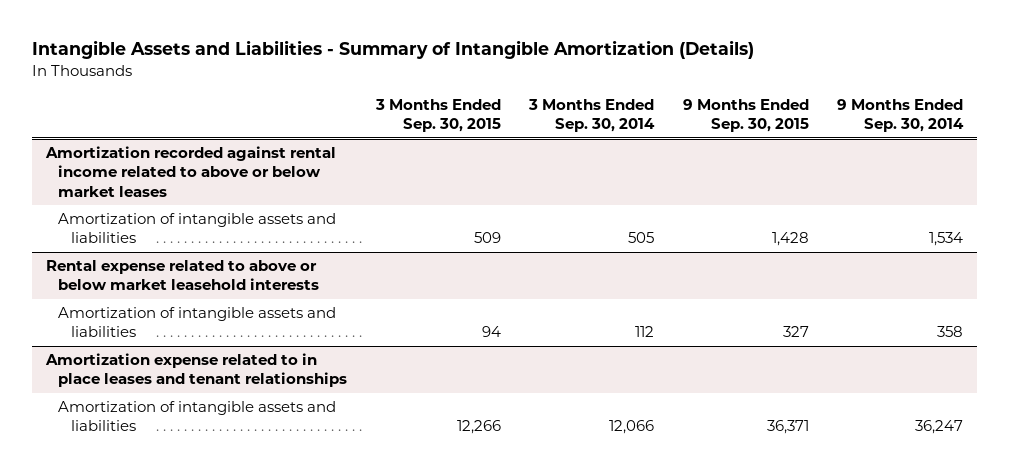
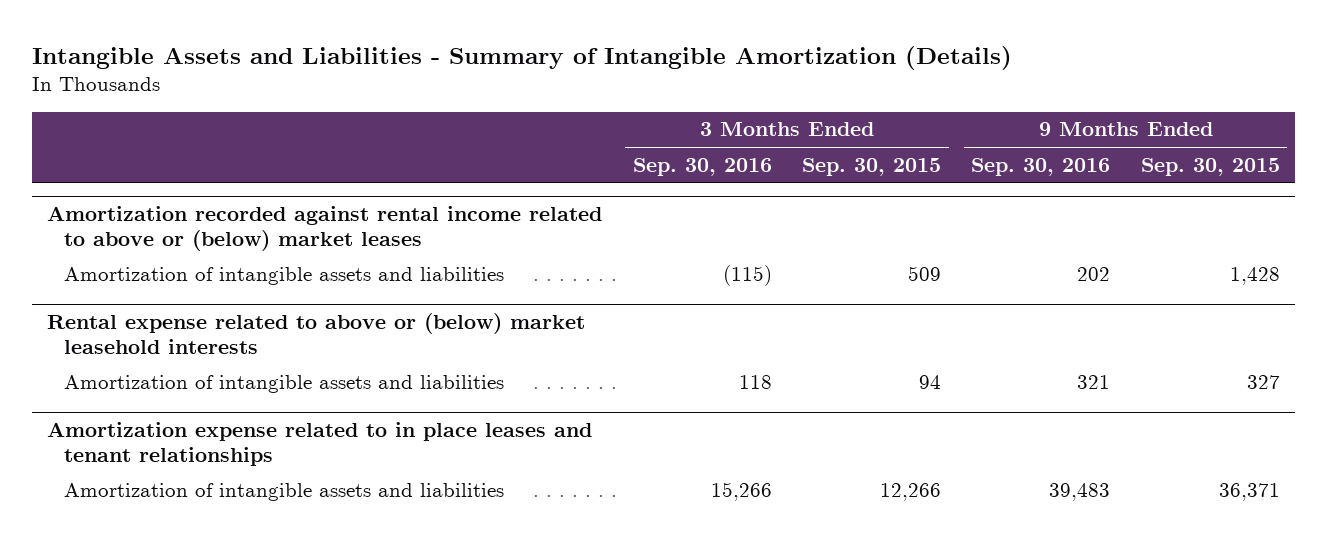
[528,98,656,133] 3 Months Ended Sep. 30, 2014 -> none
[836,98,964,133] 9 Months Ended Sep. 30, 2014 -> none
none -> [632,157,772,176] Sep. 30, 2016
none -> [971,157,1111,176] Sep. 30, 2016
[45,145,337,197] Amortization recorded against rental income related to above or below market leases -> [47,206,603,251] Amortization recorded against rental income related to above or (below) market leases
[46,259,320,291] Rental expense related to above or below market leasehold interests -> [47,313,586,354] Rental expense related to above or (below) market leasehold interests

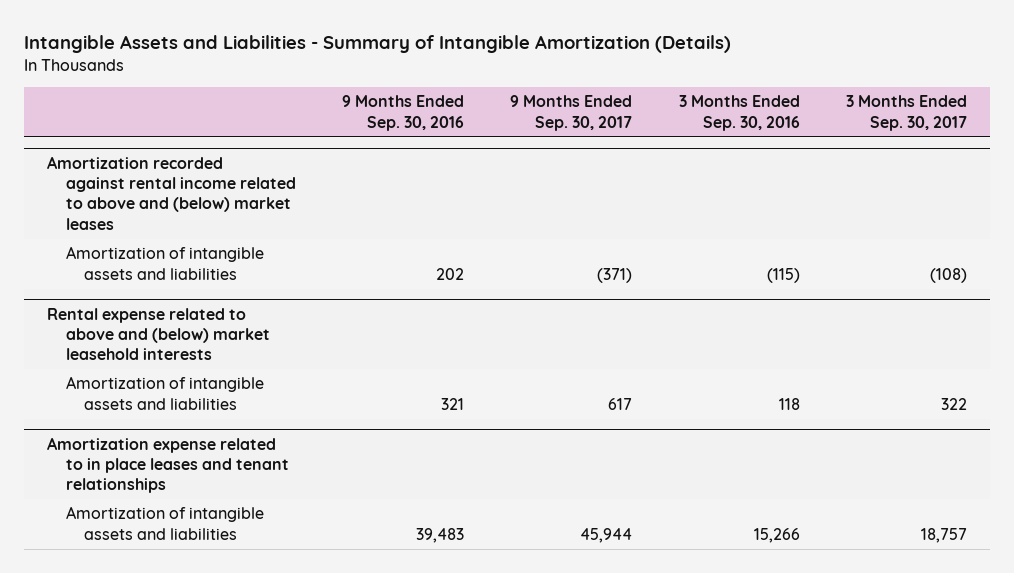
[801,157,941,176] Sep. 30, 2015 -> none
[1140,157,1280,176] Sep. 30, 2015 -> none
none -> [510,95,633,131] 9 Months Ended Sep. 30, 2017
none -> [845,95,967,131] 3 Months Ended Sep. 30, 2017
[47,206,603,251] Amortization recorded against rental income related to above or (below) market leases -> [47,155,296,230] Amortization recorded against rental income related to above and (below) market leases
[47,313,586,354] Rental expense related to above or (below) market leasehold interests -> [47,307,270,361] Rental expense related to above and (below) market leasehold interests

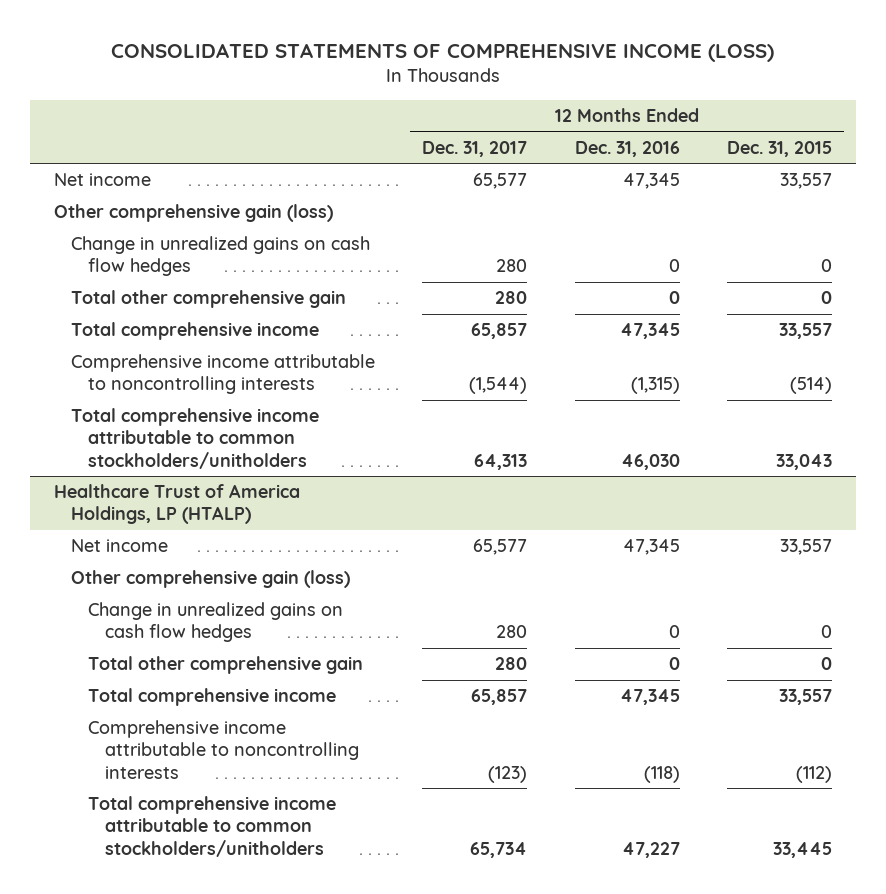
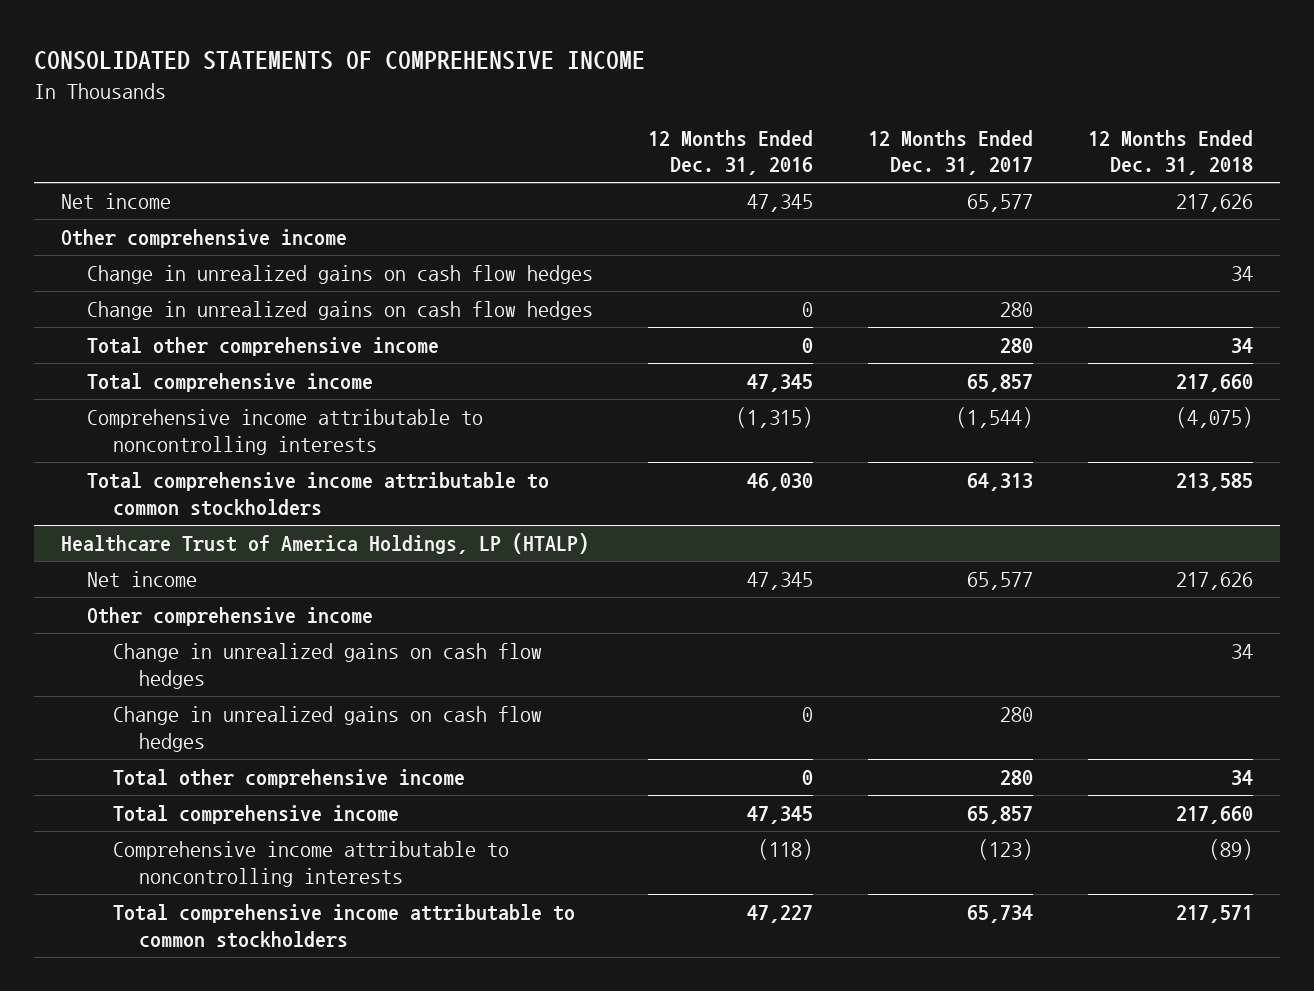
[111,43,775,63] CONSOLIDATED STATEMENTS OF COMPREHENSIVE INCOME (LOSS) -> [33,50,645,70] CONSOLIDATED STATEMENTS OF COMPREHENSIVE INCOME
[727,141,833,158] Dec. 31, 2015 -> none
none -> [1087,129,1253,176] 12 Months Ended Dec. 31, 2018
[54,204,334,223] Other comprehensive gain (loss) -> [61,229,348,249] Other comprehensive income
none -> [87,265,594,285] Change in unrealized gains on cash flow hedges
[70,290,346,309] Total other comprehensive gain -> [87,337,440,357] Total other comprehensive income
[70,408,319,469] Total comprehensive income attributable to common stockholders/unitholders -> [87,472,550,516] Total comprehensive income attributable to common stockholders
[70,570,350,589] Other comprehensive gain (loss) -> [87,607,374,627] Other comprehensive income
none -> [112,643,542,689] Change in unrealized gains on cash flow hedges
[87,656,363,675] Total other comprehensive gain -> [112,769,465,789] Total other comprehensive income
[87,796,336,857] Total comprehensive income attributable to common stockholders/unitholders -> [112,904,575,948] Total comprehensive income attributable to common stockholders

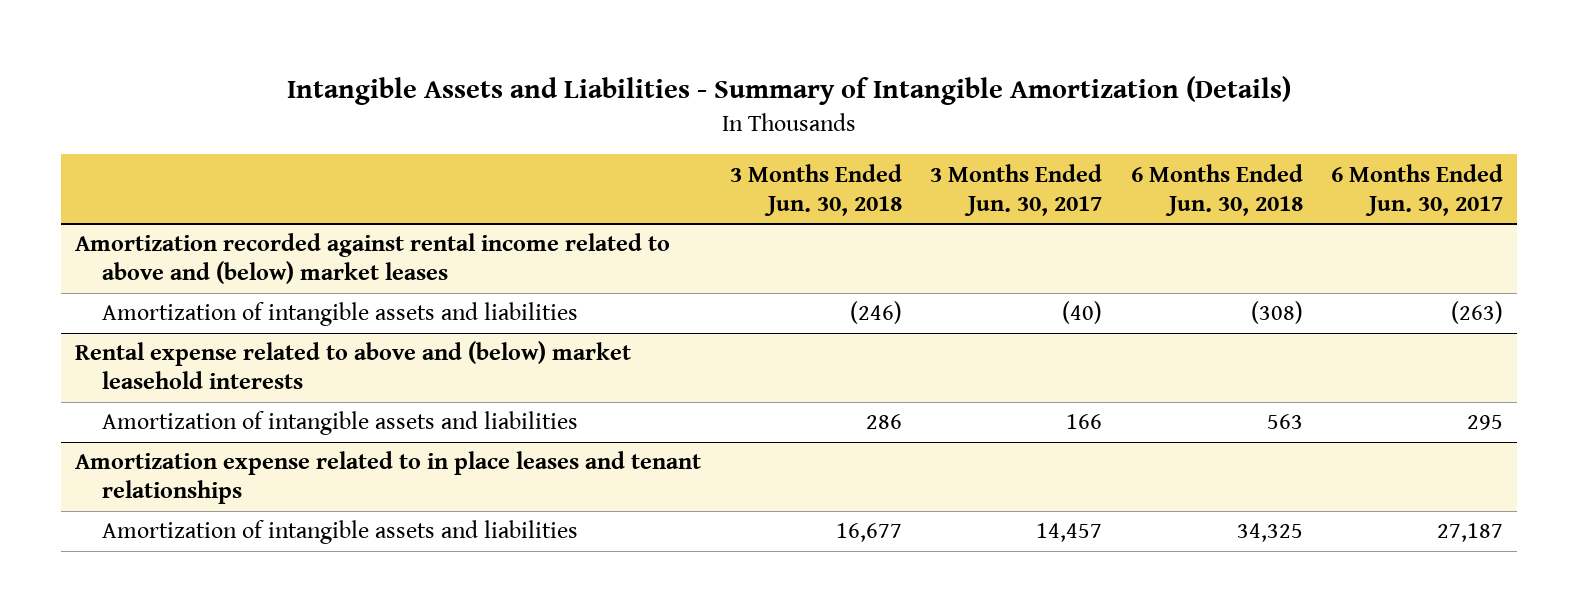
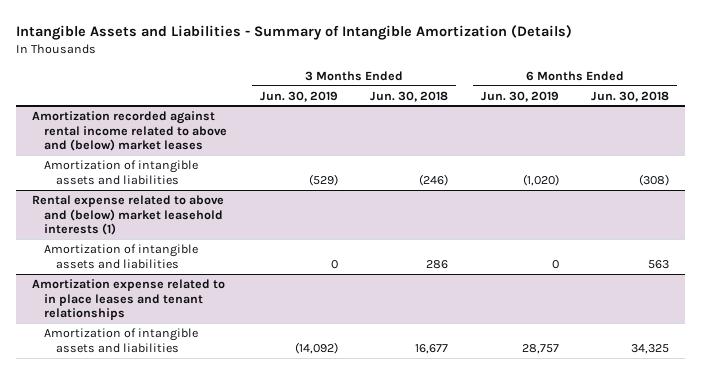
[930,163,1103,216] 3 Months Ended Jun. 30, 2017 -> none
[1330,163,1503,216] 6 Months Ended Jun. 30, 2017 -> none
none -> [259,90,338,102] Jun. 30, 2019
none -> [480,90,559,102] Jun. 30, 2019
[75,341,632,390] Rental expense related to above and (below) market leasehold interests -> [32,194,225,236] Rental expense related to above and (below) market leasehold interests (1)

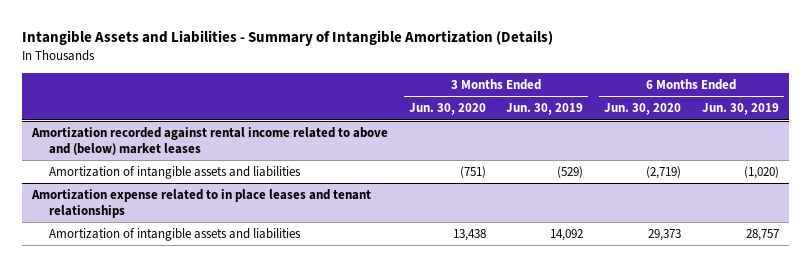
[370,90,449,102] Jun. 30, 2018 -> none
[591,90,670,102] Jun. 30, 2018 -> none
none -> [408,103,486,116] Jun. 30, 2020
none -> [603,103,681,116] Jun. 30, 2020
[32,194,225,236] Rental expense related to above and (below) market leasehold interests (1) -> none
[44,243,199,269] Amortization of intangible assets and liabilities -> none
[294,341,338,354] (14,092) -> [550,228,584,241] 14,092

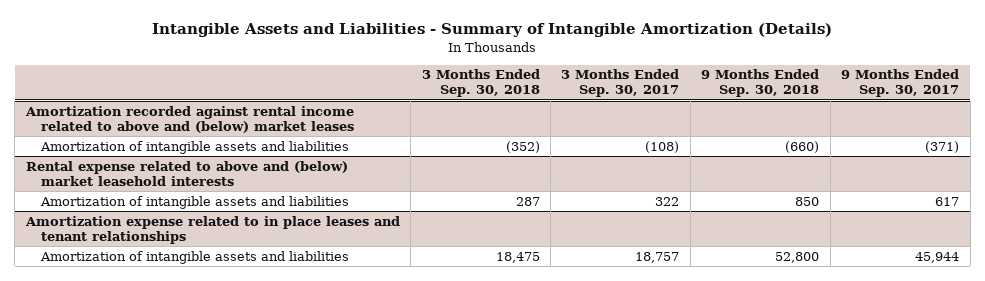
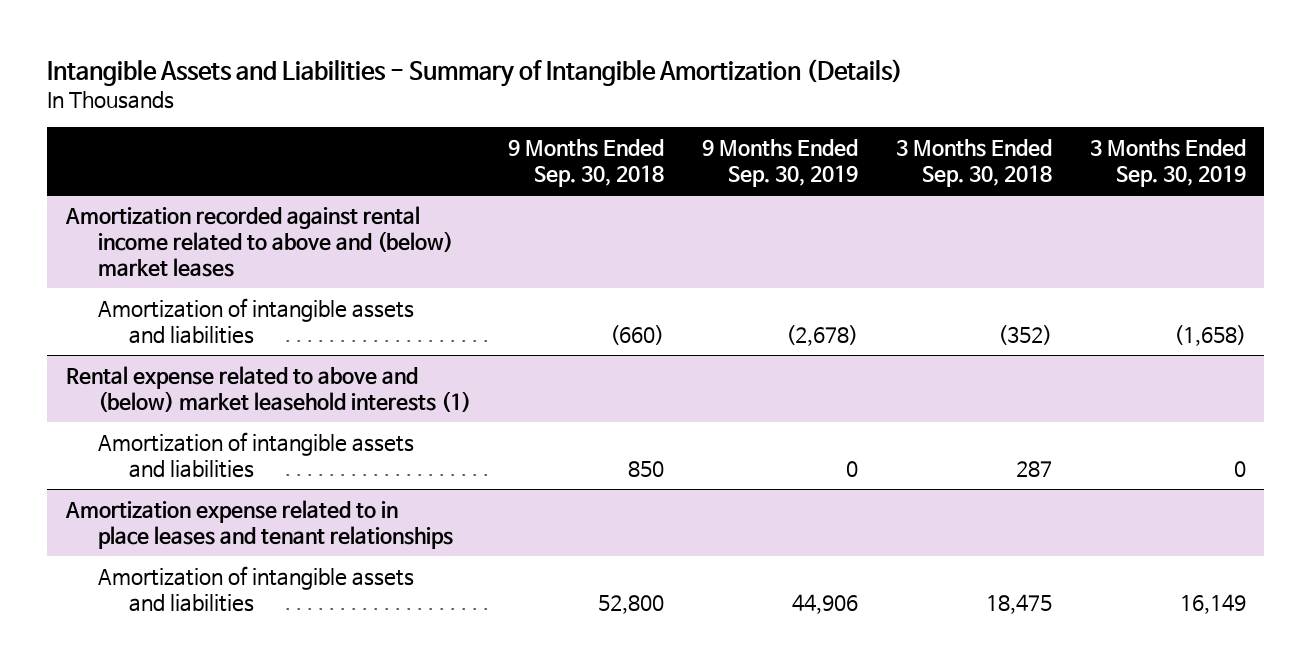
[561,69,680,98] 3 Months Ended Sep. 30, 2017 -> none
[841,69,960,98] 9 Months Ended Sep. 30, 2017 -> none
none -> [702,139,859,188] 9 Months Ended Sep. 30, 2019
none -> [1089,139,1246,188] 3 Months Ended Sep. 30, 2019
[25,160,348,186] Rental expense related to above and (below) market leasehold interests -> [66,365,471,412] Rental expense related to above and (below) market leasehold interests (1)

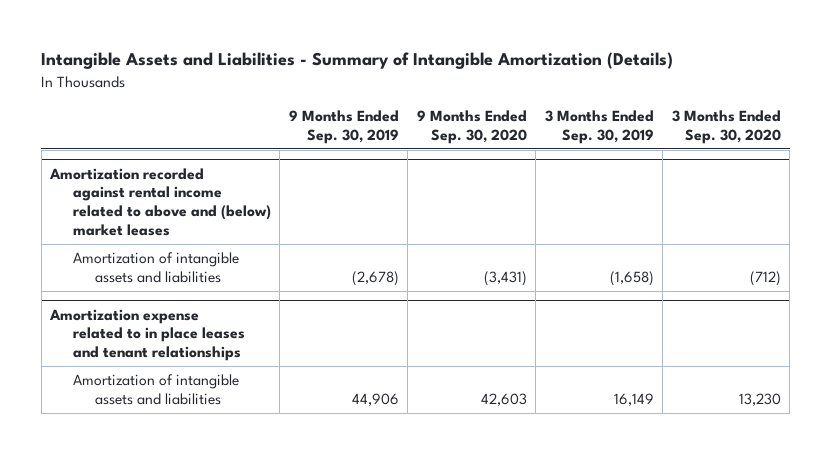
[508,139,665,188] 9 Months Ended Sep. 30, 2018 -> none
[895,139,1052,188] 3 Months Ended Sep. 30, 2018 -> none
none -> [416,110,527,145] 9 Months Ended Sep. 30, 2020
none -> [671,110,781,145] 3 Months Ended Sep. 30, 2020
[66,365,471,412] Rental expense related to above and (below) market leasehold interests (1) -> none
[97,431,414,478] Amortization of intangible assets and liabilities -> none

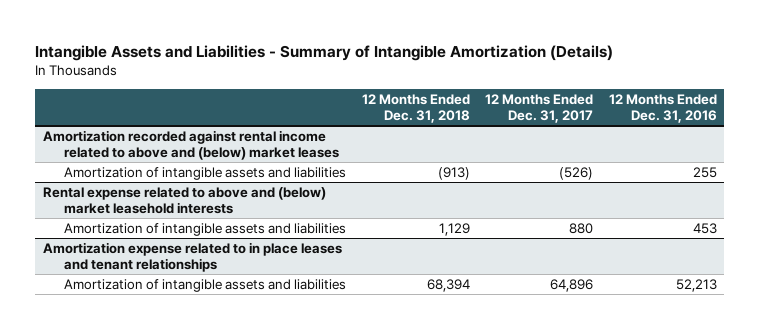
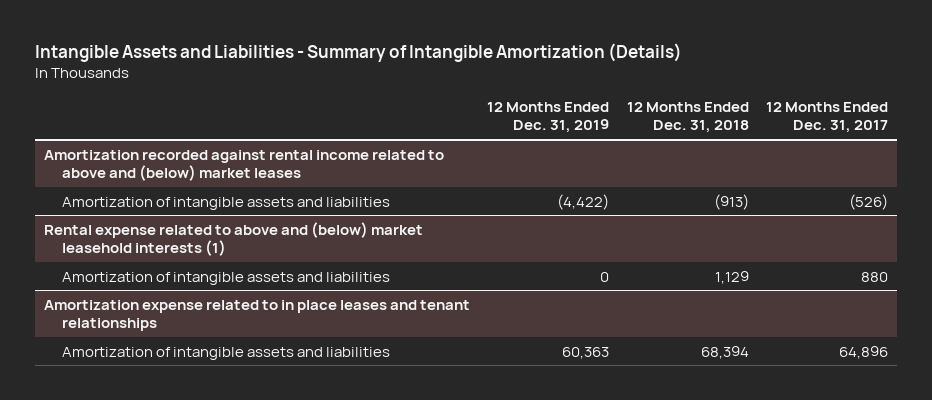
[608,93,717,123] 12 Months Ended Dec. 31, 2016 -> none
none -> [487,102,610,134] 12 Months Ended Dec. 31, 2019
[43,187,327,215] Rental expense related to above and (below) market leasehold interests -> [43,221,423,256] Rental expense related to above and (below) market leasehold interests (1)

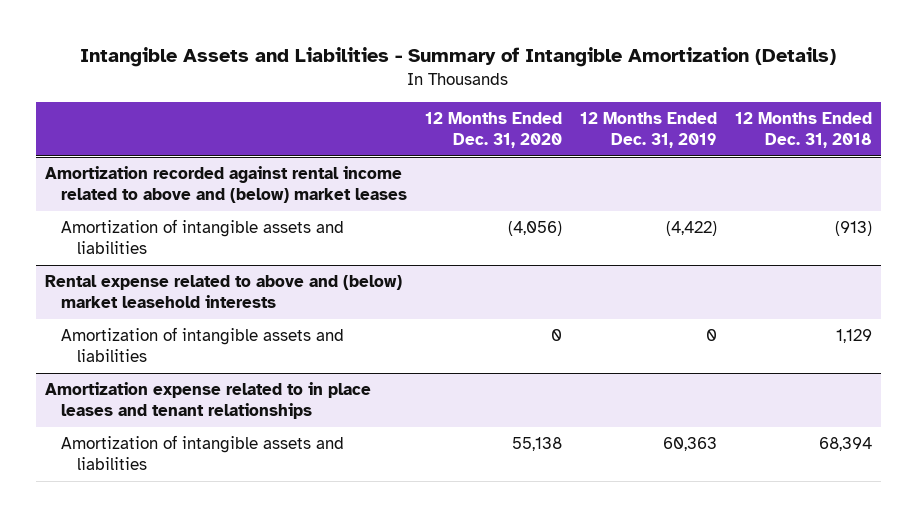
[766,102,889,134] 12 Months Ended Dec. 31, 2017 -> none
none -> [424,111,562,149] 12 Months Ended Dec. 31, 2020
[43,221,423,256] Rental expense related to above and (below) market leasehold interests (1) -> [44,274,402,309] Rental expense related to above and (below) market leasehold interests

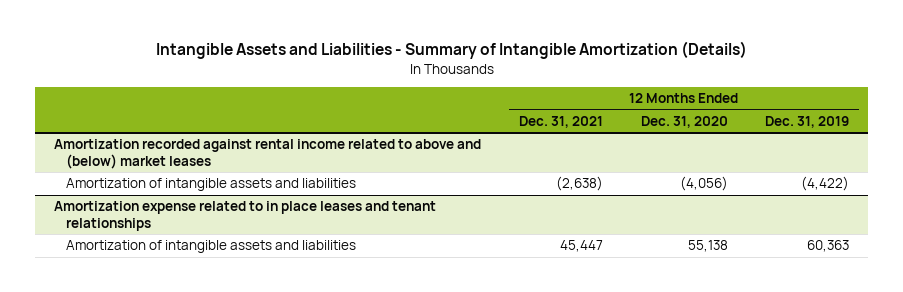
[734,111,872,149] 12 Months Ended Dec. 31, 2018 -> none
none -> [518,115,603,128] Dec. 31, 2021
[44,274,402,309] Rental expense related to above and (below) market leasehold interests -> none
[60,326,344,363] Amortization of intangible assets and liabilities -> none

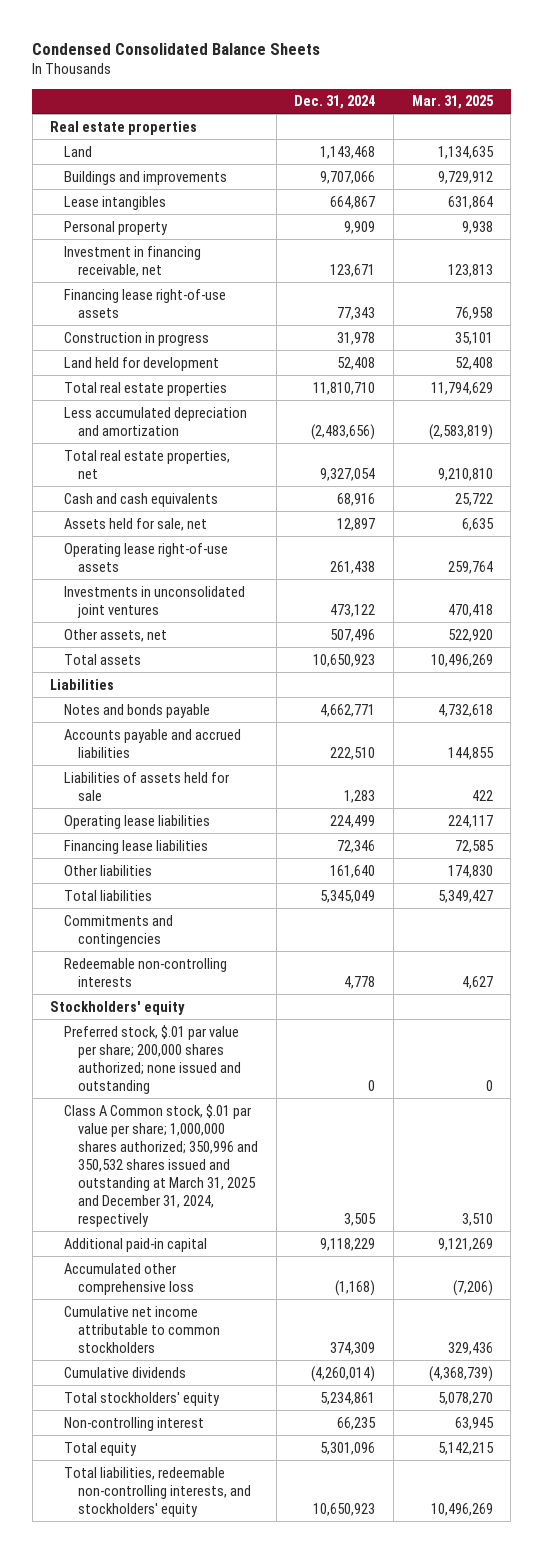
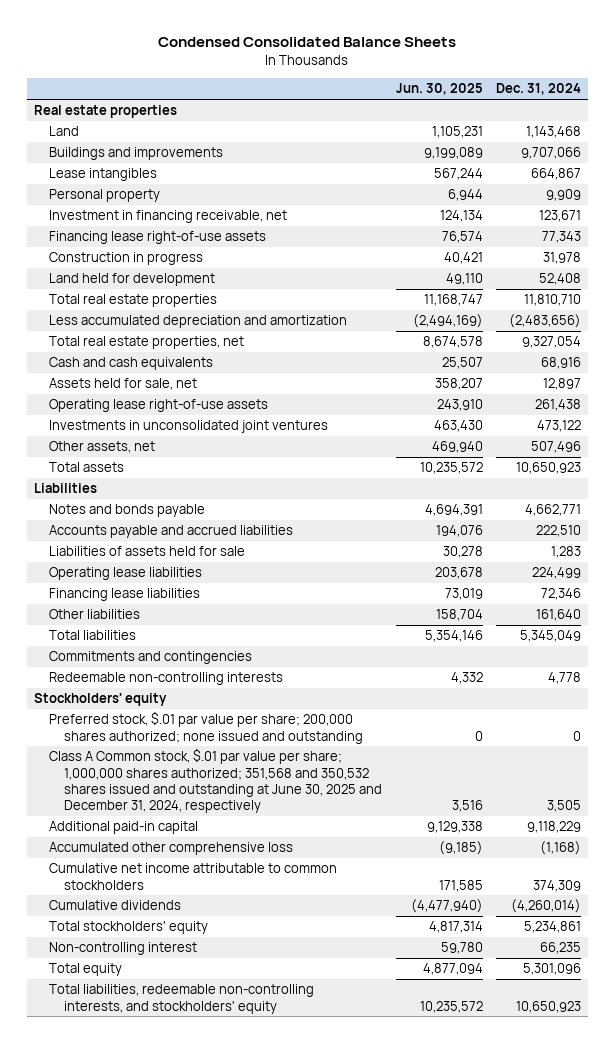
[411,95,494,110] Mar. 31, 2025 -> none
none -> [395,83,483,96] Jun. 30, 2025
[64,1103,259,1227] Class A Common stock, $.01 par value per share; 1,000,000 shares authorized; 350,996 and 350,532 shares issued and outstanding at March 31, 2025 and December 31, 2024, respectively -> [48,748,383,813] Class A Common stock, $.01 par value per share; 1,000,000 shares authorized; 351,568 and 350,532 shares issued and outstanding at June 30, 2025 and December 31, 2024, respectively

